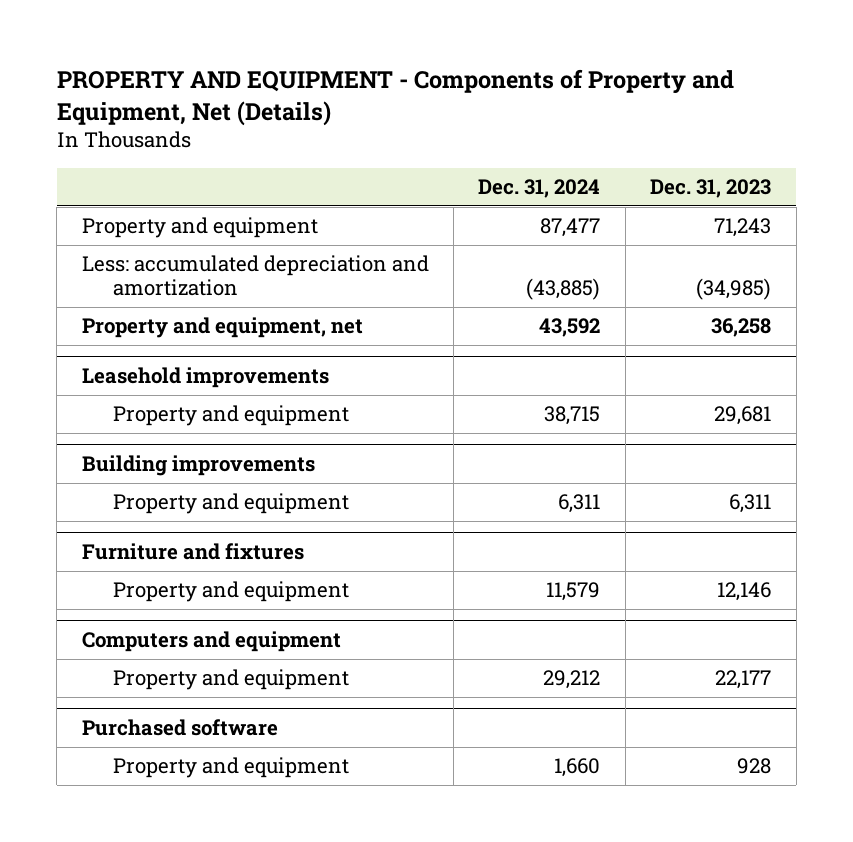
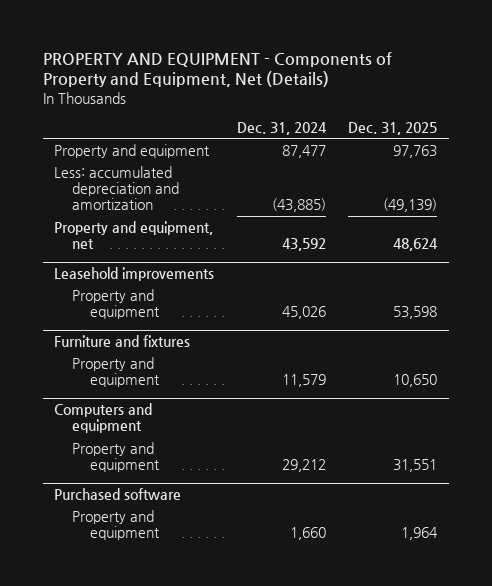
[650,179,772,199] Dec. 31, 2023 -> none
none -> [348,121,438,135] Dec. 31, 2025
[81,455,315,477] Building improvements -> none
[113,493,350,515] Property and equipment -> none
[544,406,601,426] 38,715 -> [281,306,326,320] 45,026

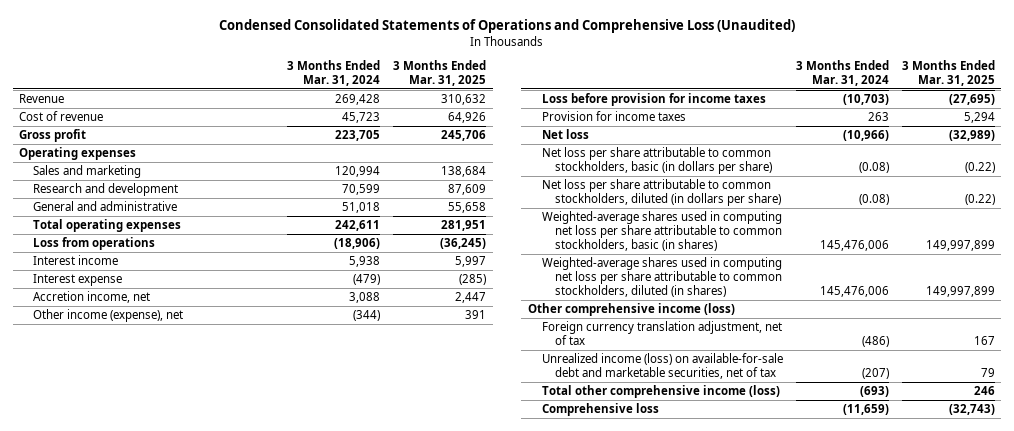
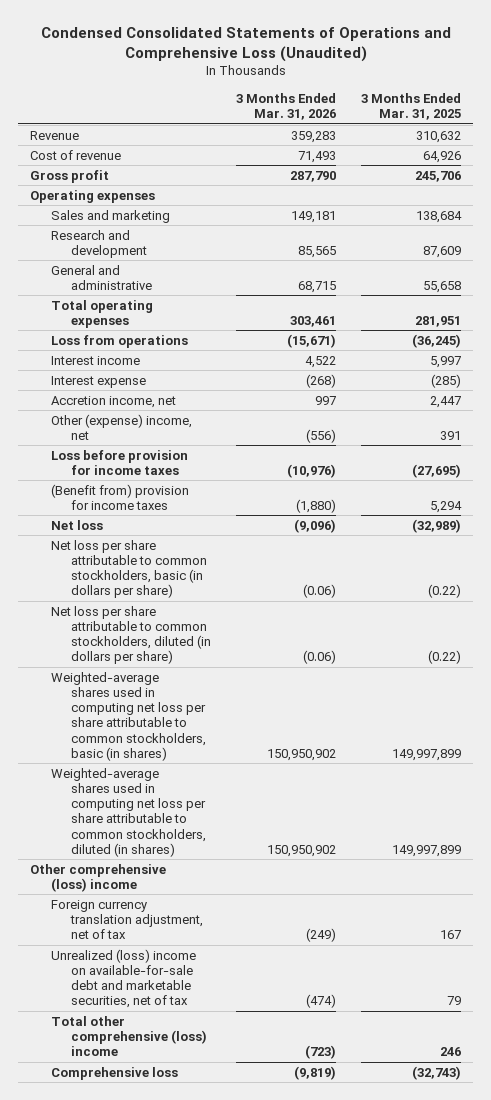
[287,59,381,86] 3 Months Ended Mar. 31, 2024 -> none
none -> [236,92,337,121] 3 Months Ended Mar. 31, 2026
[32,308,183,322] Other income (expense), net -> [50,413,192,440] Other (expense) income, net
[541,110,686,121] Provision for income taxes -> [50,483,189,510] (Benefit from) provision for income taxes
[527,302,735,316] Other comprehensive income (loss) -> [30,863,167,892] Other comprehensive (loss) income
[541,352,783,379] Unrealized income (loss) on available-for-sale debt and marketable securities, net of tax -> [50,948,196,1009] Unrealized (loss) income on available-for-sale debt and marketable securities, net of tax
[541,384,780,398] Total other comprehensive income (loss) -> [50,1015,208,1057] Total other comprehensive (loss) income

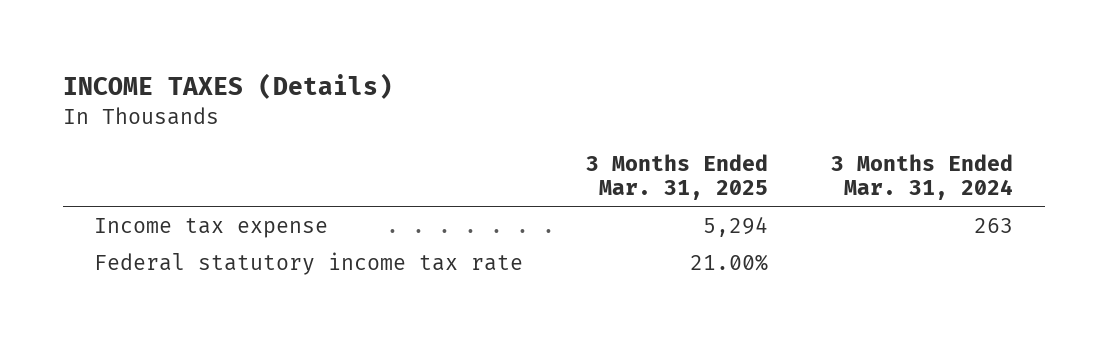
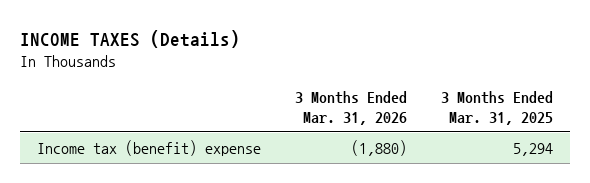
[831,153,1014,201] 3 Months Ended Mar. 31, 2024 -> none
none -> [295,91,408,126] 3 Months Ended Mar. 31, 2026
[94,251,524,275] Federal statutory income tax rate -> none
[94,217,329,238] Income tax expense -> [37,139,262,156] Income tax (benefit) expense

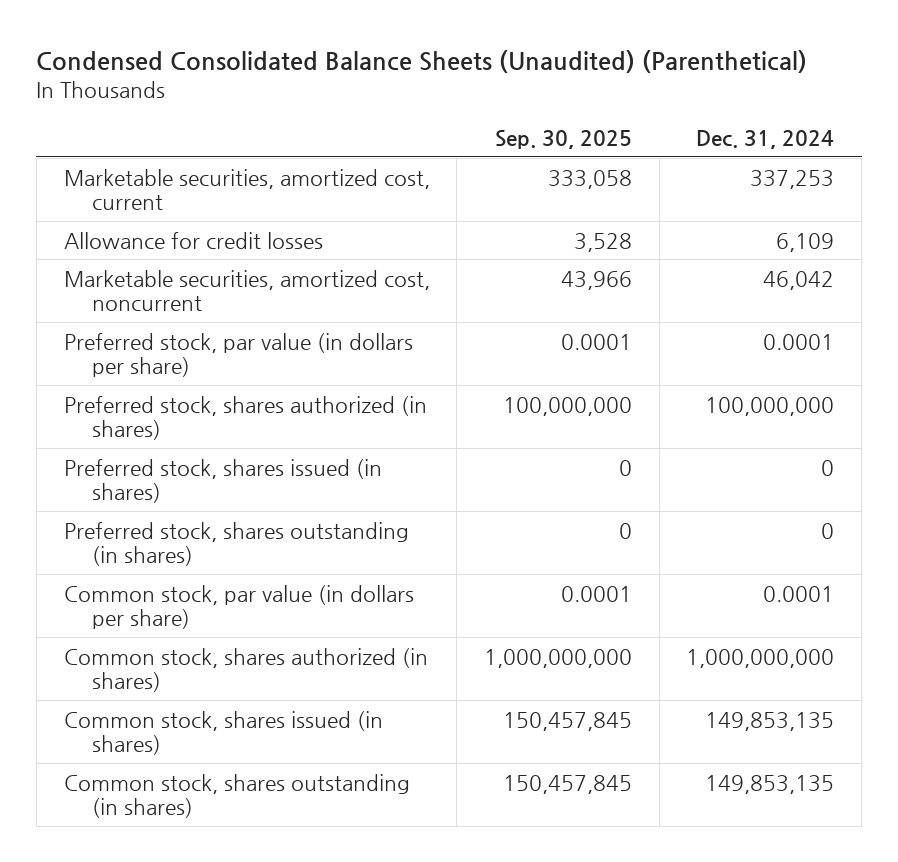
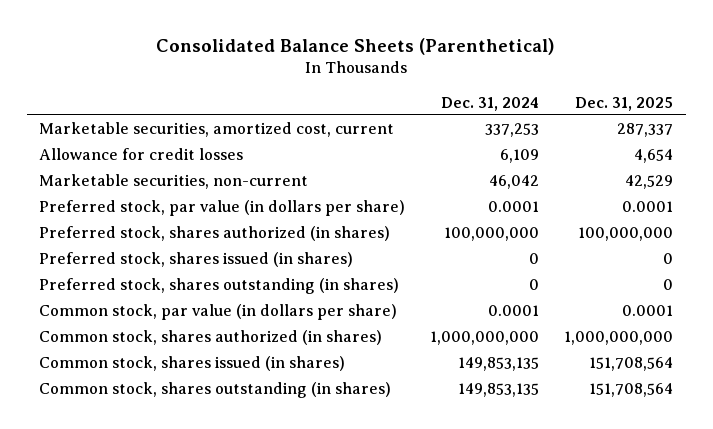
[36,50,808,74] Condensed Consolidated Balance Sheets (Unaudited) (Parenthetical) -> [156,37,556,55] Consolidated Balance Sheets (Parenthetical)
[494,130,632,150] Sep. 30, 2025 -> none
none -> [575,96,674,111] Dec. 31, 2025
[63,269,430,312] Marketable securities, amortized cost, noncurrent -> [39,174,309,190] Marketable securities, non-current

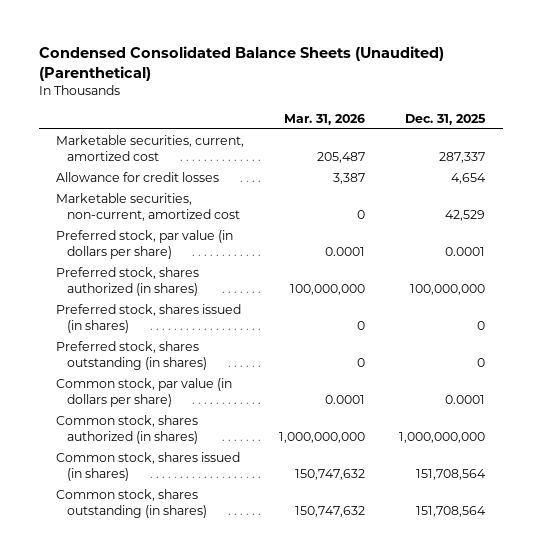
[156,37,556,55] Consolidated Balance Sheets (Parenthetical) -> [38,46,444,81] Condensed Consolidated Balance Sheets (Unaudited) (Parenthetical)
[441,96,540,111] Dec. 31, 2024 -> none
none -> [283,113,365,125] Mar. 31, 2026
[39,122,395,138] Marketable securities, amortized cost, current -> [56,134,245,162] Marketable securities, current, amortized cost
[39,174,309,190] Marketable securities, non-current -> [56,192,240,222] Marketable securities, non-current, amortized cost

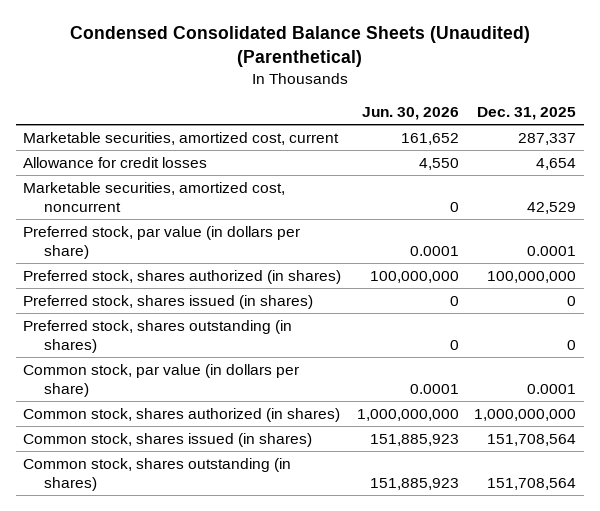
[283,113,365,125] Mar. 31, 2026 -> none
none -> [361,106,459,120] Jun. 30, 2026
[56,134,245,162] Marketable securities, current, amortized cost -> [23,131,340,145] Marketable securities, amortized cost, current
[56,192,240,222] Marketable securities, non-current, amortized cost -> [23,181,286,213] Marketable securities, amortized cost, noncurrent

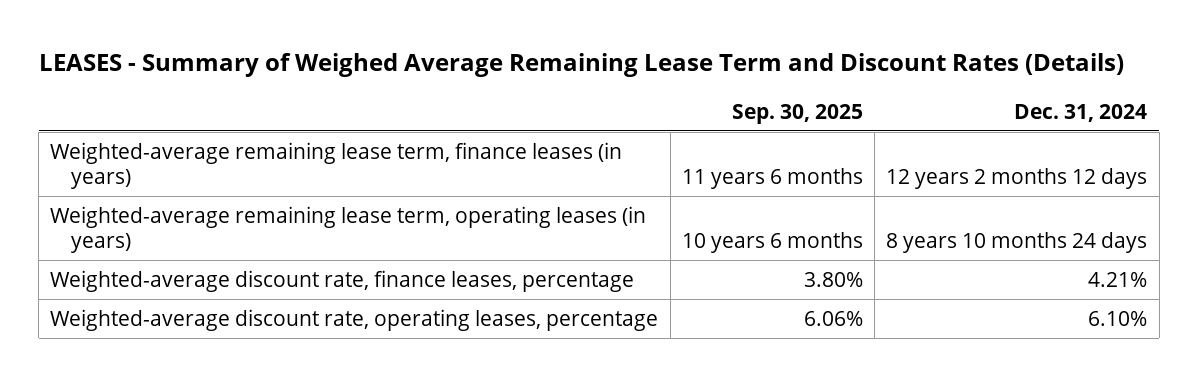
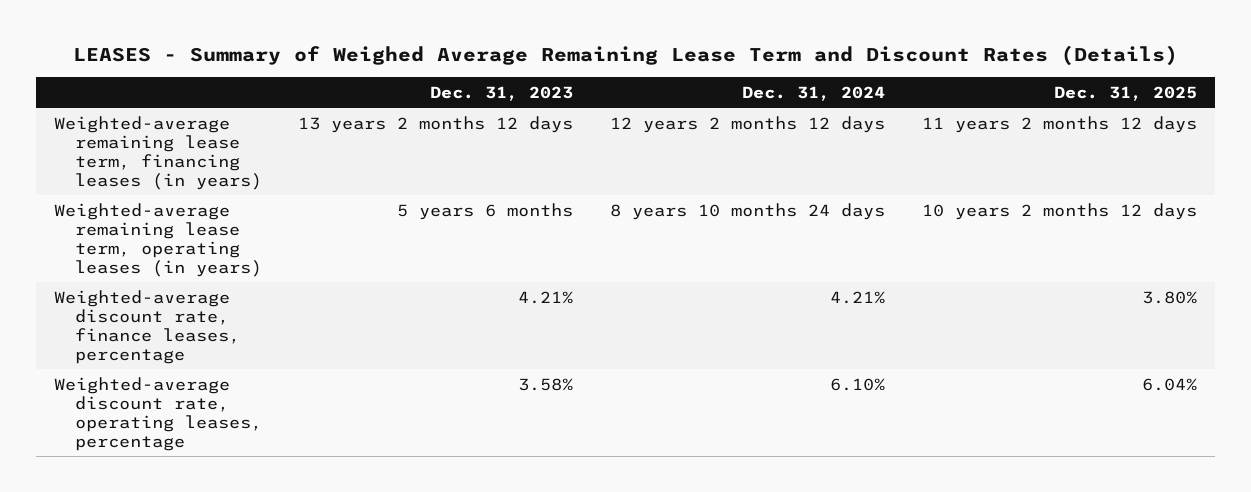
[731,103,863,124] Sep. 30, 2025 -> none
none -> [430,85,574,101] Dec. 31, 2023
none -> [1054,85,1198,101] Dec. 31, 2025
[50,141,623,190] Weighted-average remaining lease term, finance leases (in years) -> [54,115,262,190] Weighted-average remaining lease term, financing leases (in years)

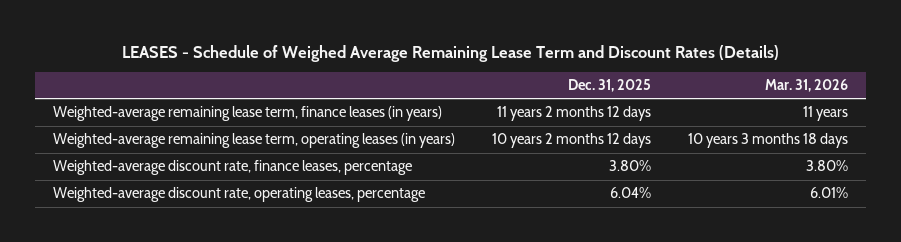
[72,45,1178,67] LEASES - Summary of Weighed Average Remaining Lease Term and Discount Rates (Details) -> [121,44,779,62] LEASES - Schedule of Weighed Average Remaining Lease Term and Discount Rates (Details)
[430,85,574,101] Dec. 31, 2023 -> none
[742,85,886,101] Dec. 31, 2024 -> none
none -> [764,79,848,93] Mar. 31, 2026
[54,115,262,190] Weighted-average remaining lease term, financing leases (in years) -> [53,106,443,122] Weighted-average remaining lease term, finance leases (in years)

